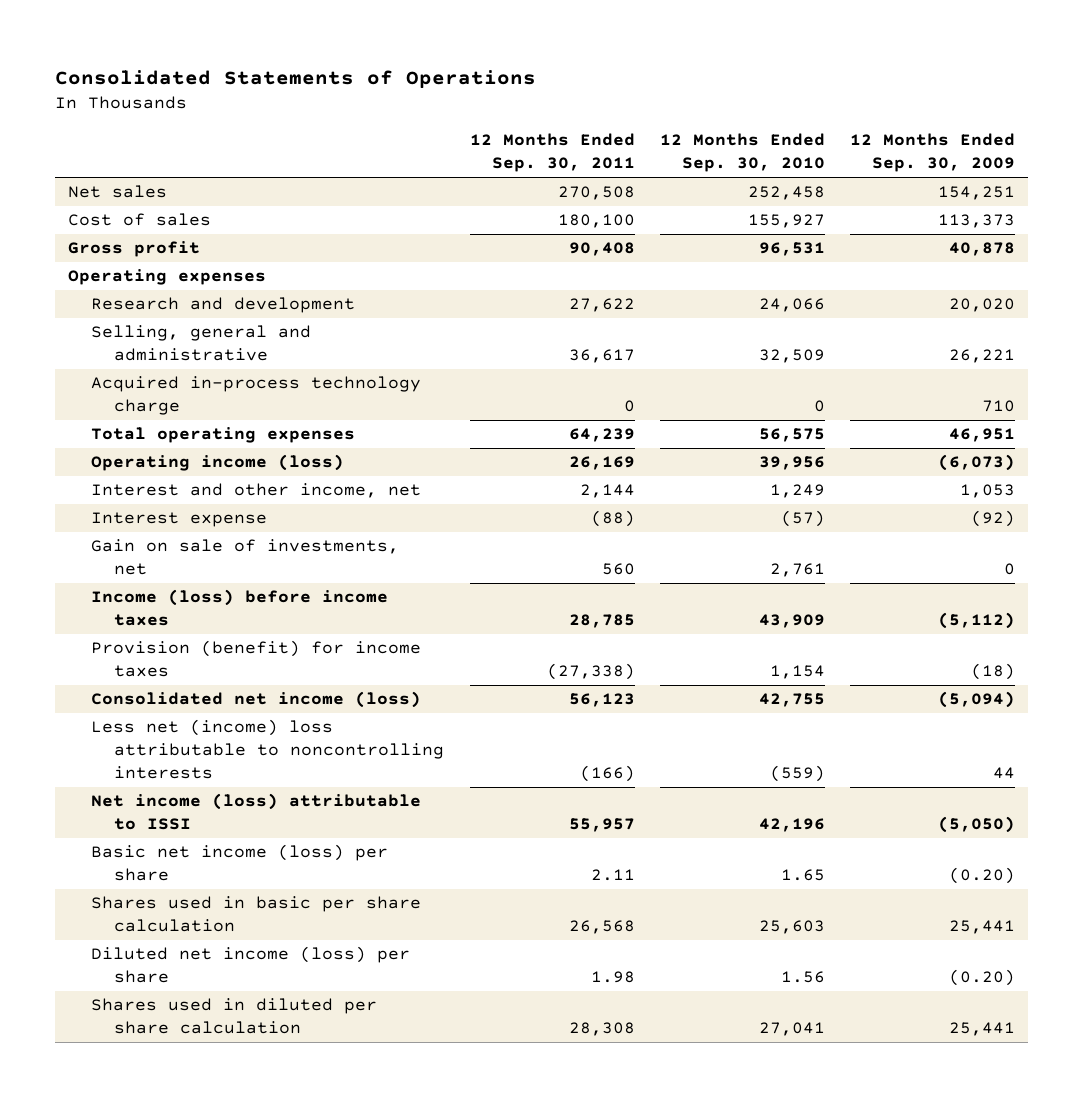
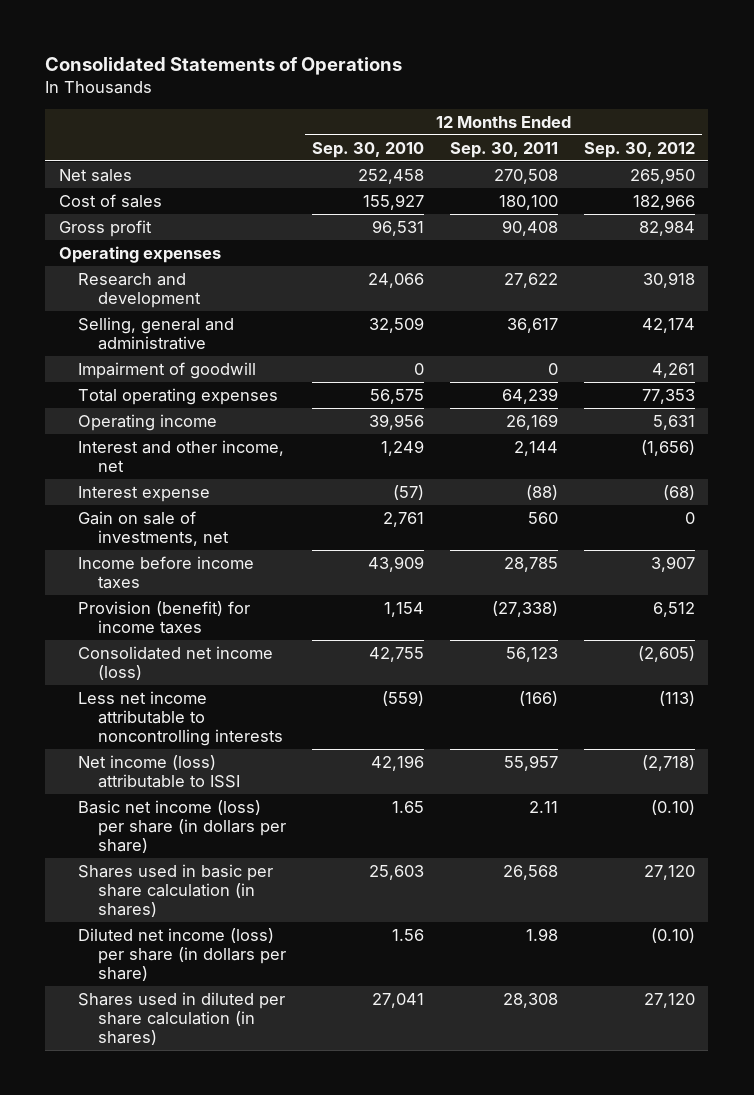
[850,133,1016,173] 12 Months Ended Sep. 30, 2009 -> none
none -> [584,141,696,158] Sep. 30, 2012
[91,376,422,416] Acquired in-process technology charge -> none
none -> [78,361,257,379] Impairment of goodwill
[91,454,345,472] Operating income (loss) -> [78,413,218,431] Operating income
[91,589,389,627] Income (loss) before income taxes -> [78,555,255,590] Income before income taxes
[91,719,445,780] Less net (income) loss attributable to noncontrolling interests -> [78,690,283,747] Less net income attributable to noncontrolling interests
[91,844,389,882] Basic net income (loss) per share -> [78,799,286,854] Basic net income (loss) per share (in dollars per share)
[91,896,422,933] Shares used in basic per share calculation -> [78,863,274,918] Shares used in basic per share calculation (in shares)
[91,946,411,984] Diluted net income (loss) per share -> [78,927,286,982] Diluted net income (loss) per share (in dollars per share)
[91,998,378,1035] Shares used in diluted per share calculation -> [78,991,286,1046] Shares used in diluted per share calculation (in shares)

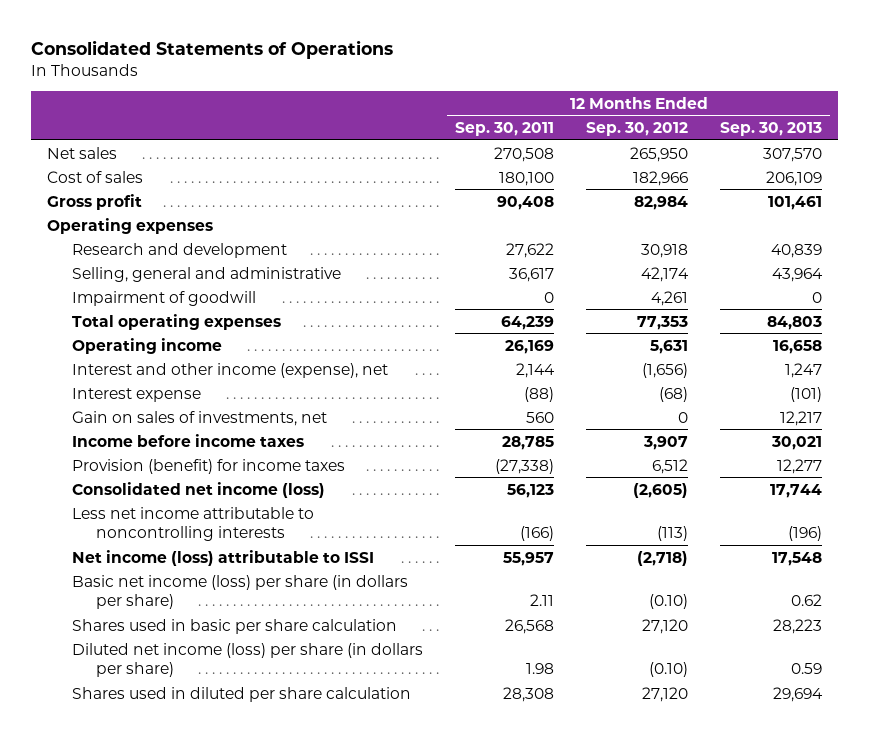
[311,141,424,158] Sep. 30, 2010 -> none
none -> [720,122,823,137] Sep. 30, 2013
[78,439,285,473] Interest and other income, net -> [71,362,388,378] Interest and other income (expense), net
[78,510,229,547] Gain on sale of investments, net -> [71,410,327,426] Gain on sales of investments, net
[78,863,274,918] Shares used in basic per share calculation (in shares) -> [71,618,397,634] Shares used in basic per share calculation
[78,991,286,1046] Shares used in diluted per share calculation (in shares) -> [71,686,411,702] Shares used in diluted per share calculation

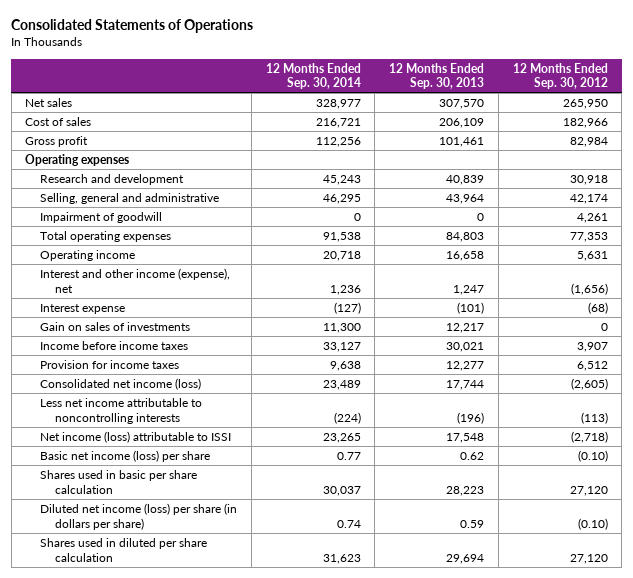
[454,122,554,137] Sep. 30, 2011 -> none
none -> [265,62,361,90] 12 Months Ended Sep. 30, 2014
[71,410,327,426] Gain on sales of investments, net -> [40,321,191,331] Gain on sales of investments
[71,458,345,474] Provision (benefit) for income taxes -> [40,359,180,369] Provision for income taxes
[71,574,408,610] Basic net income (loss) per share (in dollars per share) -> [40,449,211,462] Basic net income (loss) per share

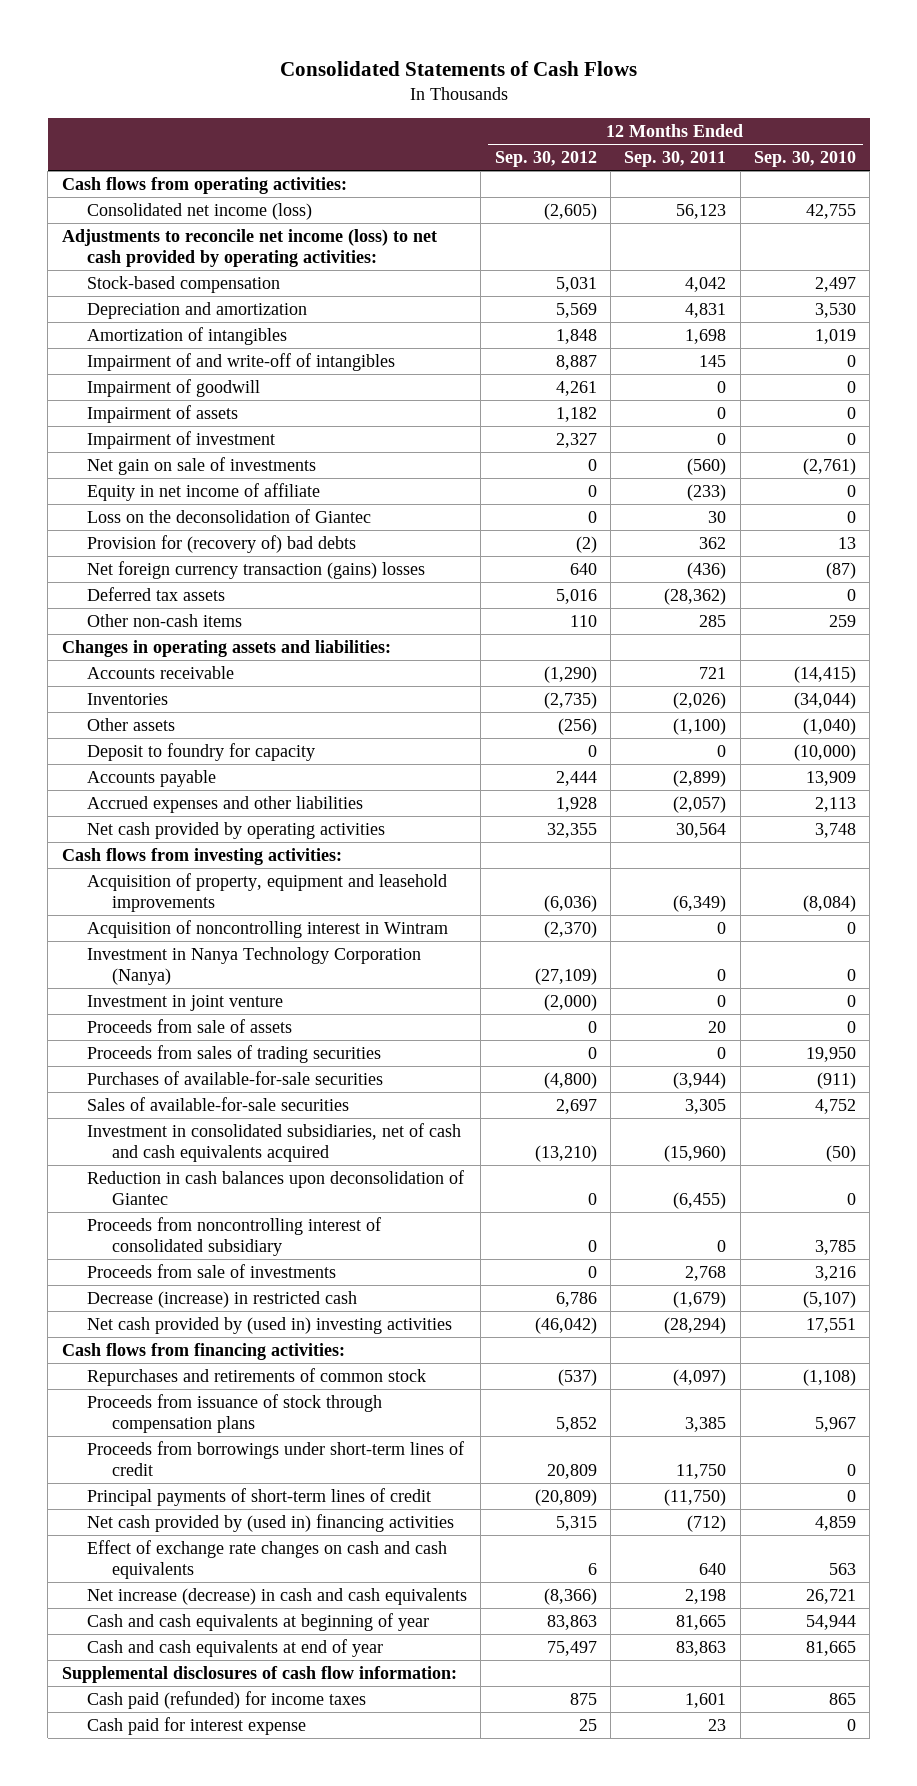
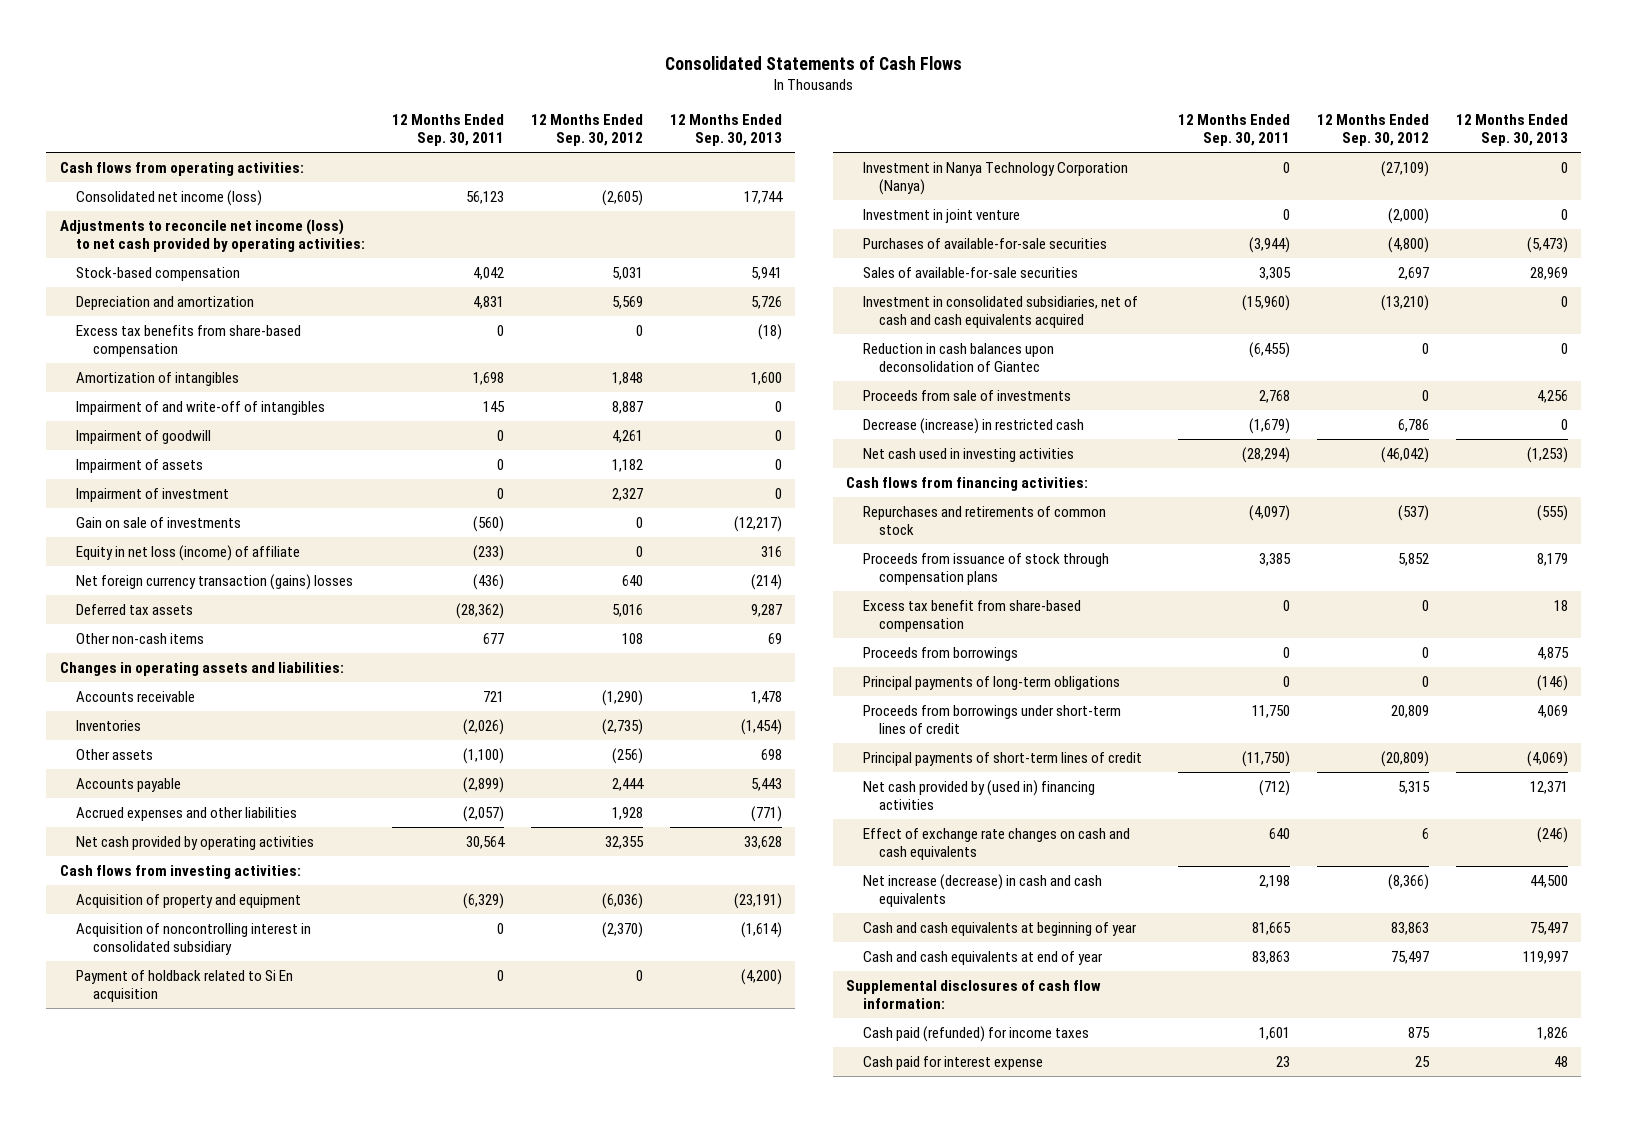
[753,151,856,168] Sep. 30, 2010 -> none
none -> [669,113,782,147] 12 Months Ended Sep. 30, 2013
none -> [76,324,302,358] Excess tax benefits from share-based compensation
[86,508,371,523] Loss on the deconsolidation of Giantec -> none
[86,534,356,553] Provision for (recovery of) bad debts -> none
[86,456,316,475] Net gain on sale of investments -> [76,516,242,528] Gain on sale of investments
[86,482,320,501] Equity in net income of affiliate -> [76,544,301,561] Equity in net loss (income) of affiliate
[569,614,597,627] 110 -> [621,632,643,644] 108
[699,614,727,627] 285 -> [483,632,505,644] 677
[86,742,315,761] Deposit to foundry for capacity -> none
[86,872,447,912] Acquisition of property, equipment and leasehold improvements -> [76,893,302,908] Acquisition of property and equipment
[673,894,727,912] (6,349) -> [463,892,505,909] (6,329)
[86,919,448,938] Acquisition of noncontrolling interest in Wintram -> [76,922,312,956] Acquisition of noncontrolling interest in consolidated subsidiary
none -> [76,969,294,1003] Payment of holdback related to Si En acquisition
[86,1018,292,1033] Proceeds from sale of assets -> none
[86,1044,381,1063] Proceeds from sales of trading securities -> none
[86,1216,381,1256] Proceeds from noncontrolling interest of consolidated subsidiary -> none
[86,1316,452,1334] Net cash provided by (used in) investing activities -> [862,447,1074,462] Net cash used in investing activities
none -> [862,599,1081,633] Excess tax benefit from share-based compensation
none -> [862,646,1018,661] Proceeds from borrowings
none -> [862,675,1120,690] Principal payments of long-term obligations

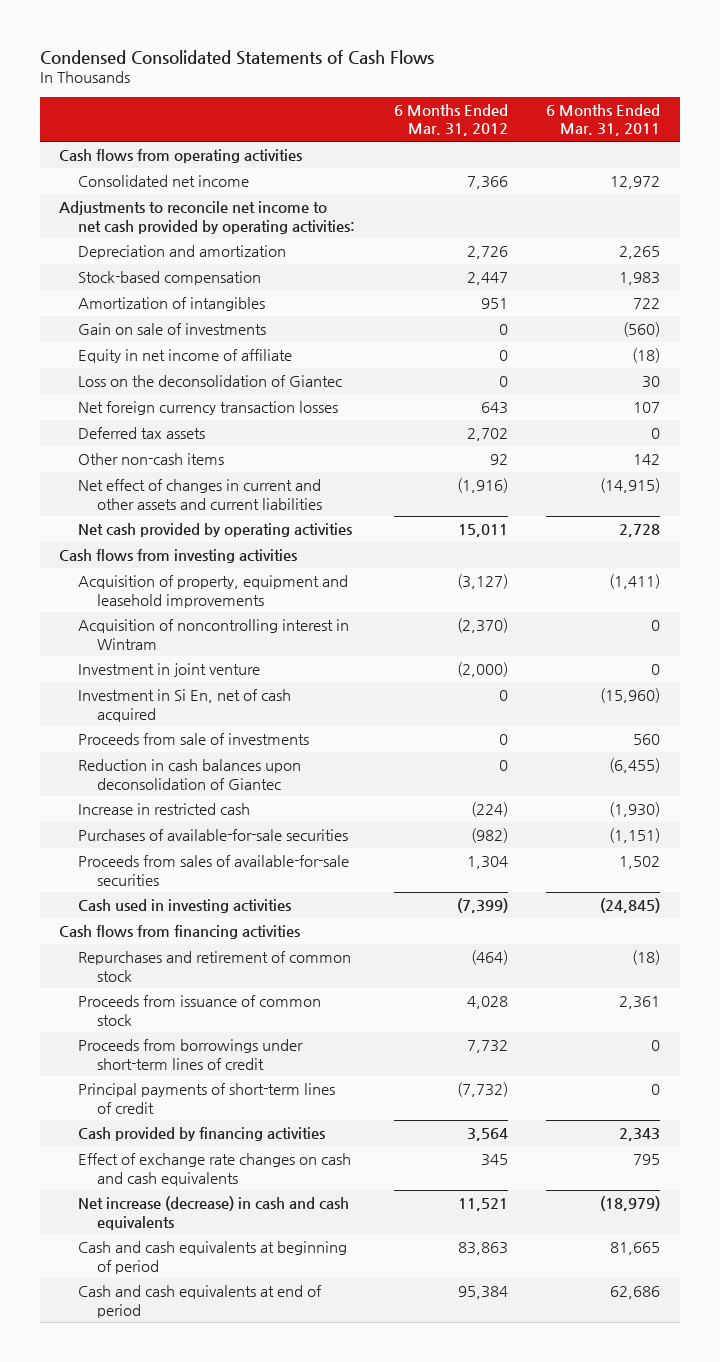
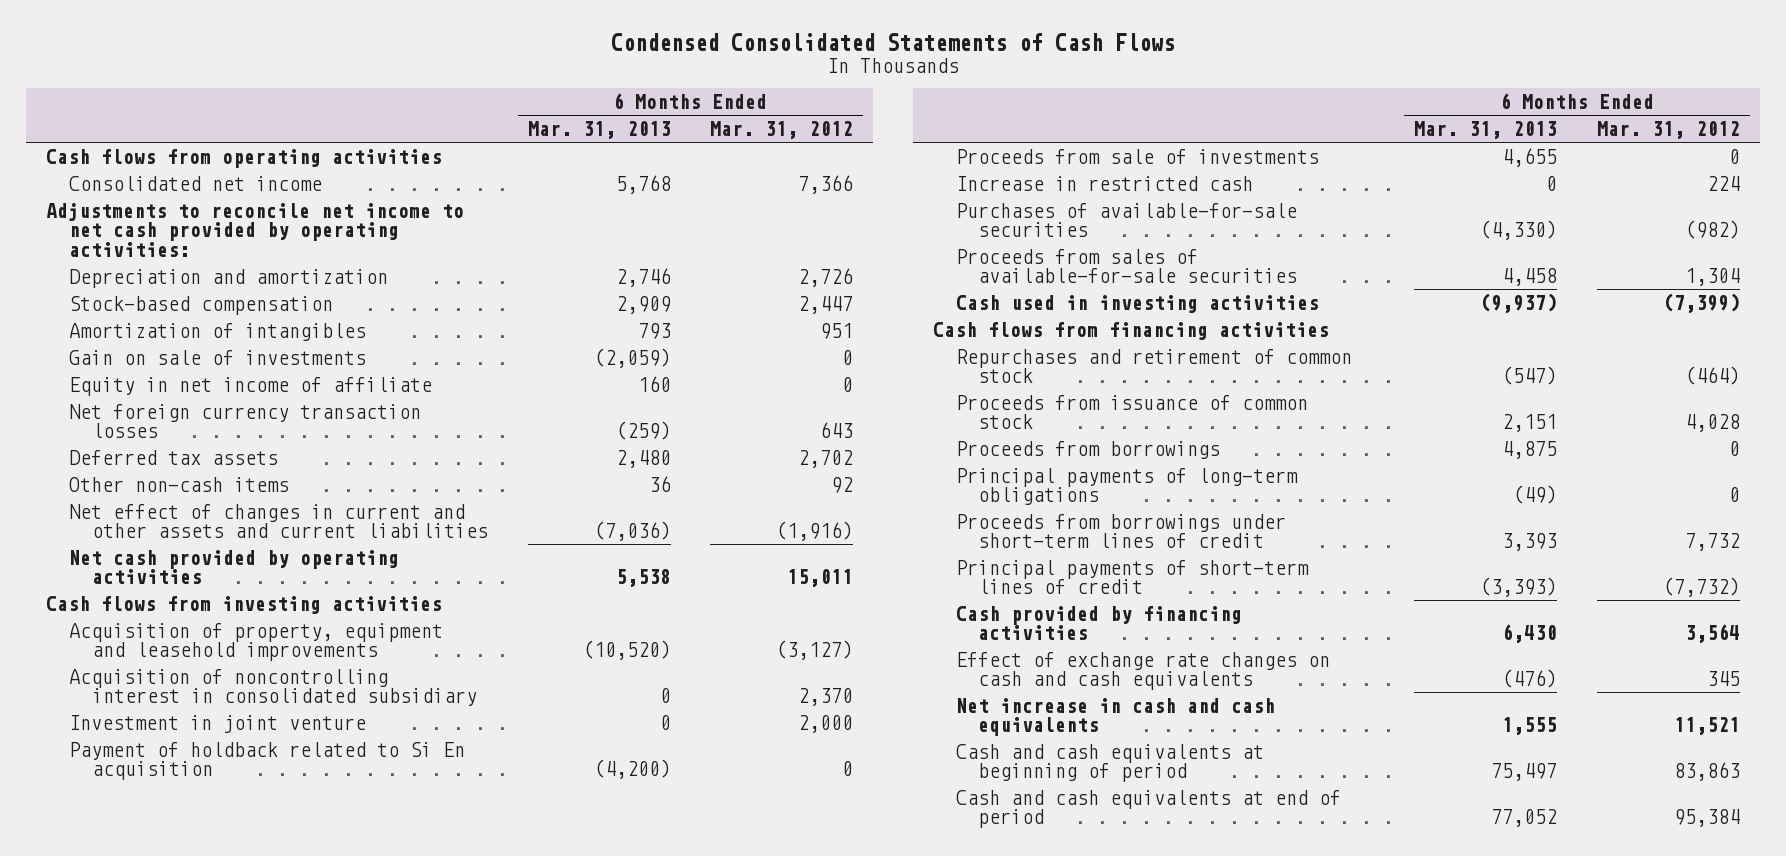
[546,103,661,137] 6 Months Ended Mar. 31, 2011 -> none
none -> [527,121,671,140] Mar. 31, 2013
[78,375,343,388] Loss on the deconsolidation of Giantec -> none
[78,689,292,722] Investment in Si En, net of cash acquired -> none
[78,619,350,650] Acquisition of noncontrolling interest in Wintram -> [69,668,477,707] Acquisition of noncontrolling interest in consolidated subsidiary
[456,618,508,634] (2,370) -> [798,688,854,707] 2,370
[456,662,508,678] (2,000) -> [798,714,854,733] 2,000
none -> [69,741,466,781] Payment of holdback related to Si En acquisition
[78,759,302,790] Reduction in cash balances upon deconsolidation of Giantec -> none
[470,802,508,818] (224) -> [1706,175,1740,191] 224
none -> [955,440,1220,459] Proceeds from borrowings
none -> [955,467,1298,506] Principal payments of long-term obligations
[78,1196,350,1230] Net increase (decrease) in cash and cash equivalents -> [955,697,1275,737] Net increase in cash and cash equivalents

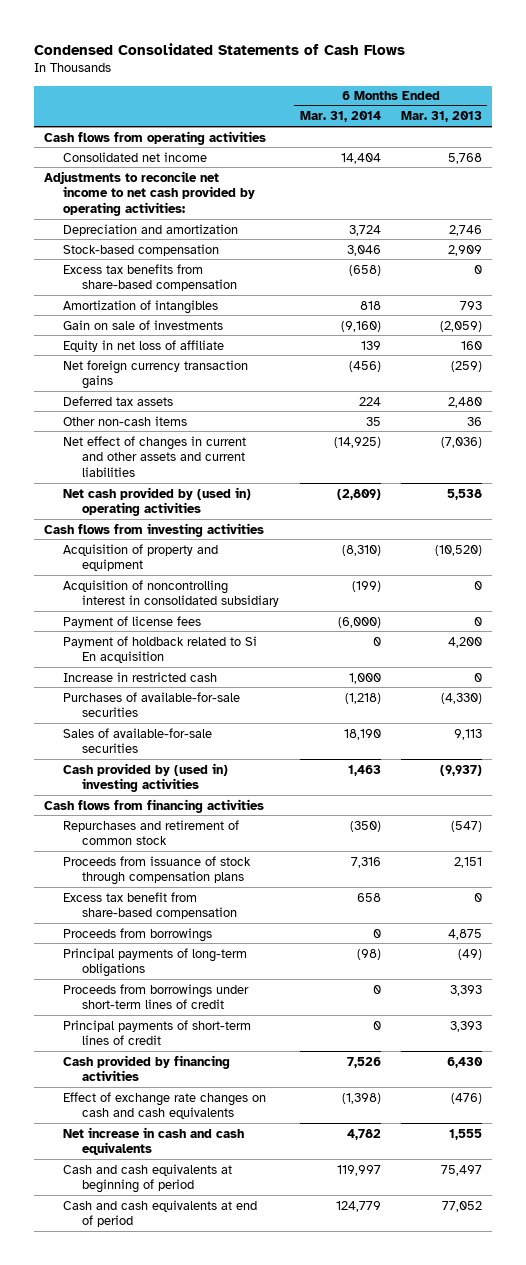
[710,121,854,140] Mar. 31, 2012 -> none
none -> [299,111,381,123] Mar. 31, 2014
none -> [63,263,238,292] Excess tax benefits from share-based compensation
[69,376,433,396] Equity in net income of affiliate -> [63,339,225,352] Equity in net loss of affiliate
[69,403,422,439] Net foreign currency transaction losses -> [63,359,249,390] Net foreign currency transaction gains
[69,549,400,585] Net cash provided by operating activities -> [63,486,252,517] Net cash provided by (used in) operating activities
[69,622,444,662] Acquisition of property, equipment and leasehold improvements -> [63,543,219,572] Acquisition of property and equipment
[69,714,367,733] Investment in joint venture -> none
[955,148,1319,164] Proceeds from sale of investments -> none
none -> [63,615,202,628] Payment of license fees
[593,759,671,780] (4,200) -> [447,636,482,648] 4,200
[955,248,1298,284] Proceeds from sales of available-for-sale securities -> [63,727,213,754] Sales of available-for-sale securities
[1502,268,1558,287] 4,458 -> [453,728,482,740] 9,113
[955,294,1319,313] Cash used in investing activities -> [63,762,229,793] Cash provided by (used in) investing activities
[955,394,1308,430] Proceeds from issuance of common stock -> [63,855,252,886] Proceeds from issuance of stock through compensation plans
none -> [63,891,238,920] Excess tax benefit from share-based compensation
[1480,577,1558,598] (3,393) -> [449,1020,482,1032] 3,393

